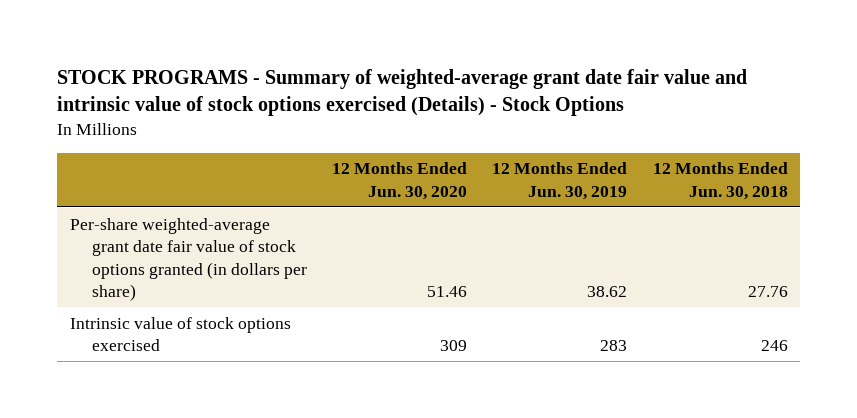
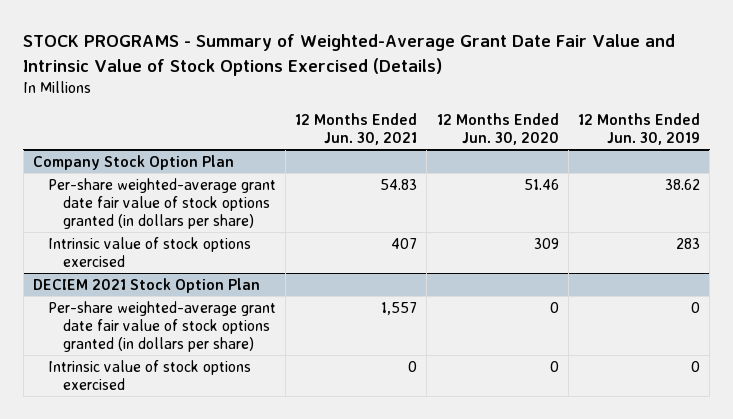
[57,69,748,117] STOCK PROGRAMS - Summary of weighted-average grant date fair value and intrinsic value of stock options exercised (Details) - Stock Options -> [23,34,676,76] STOCK PROGRAMS - Summary of Weighted-Average Grant Date Fair Value and Intrinsic Value of Stock Options Exercised (Details)
[652,162,788,200] 12 Months Ended Jun. 30, 2018 -> none
none -> [295,113,418,146] 12 Months Ended Jun. 30, 2021
none -> [32,154,234,170] Company Stock Option Plan
none -> [32,277,260,293] DECIEM 2021 Stock Option Plan
none -> [47,300,276,352] Per-share weighted-average grant date fair value of stock options granted (in dollars per share)
none -> [47,359,251,390] Intrinsic value of stock options exercised

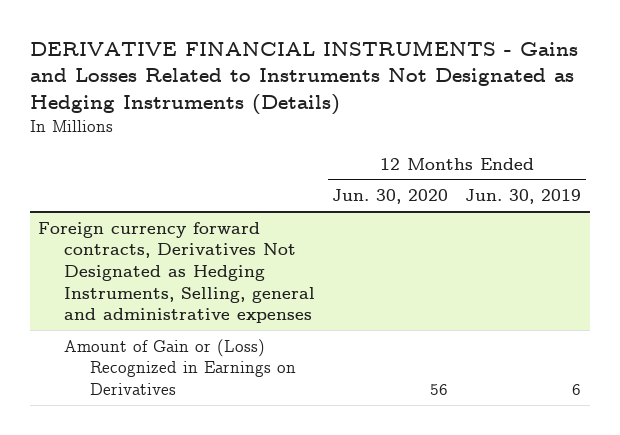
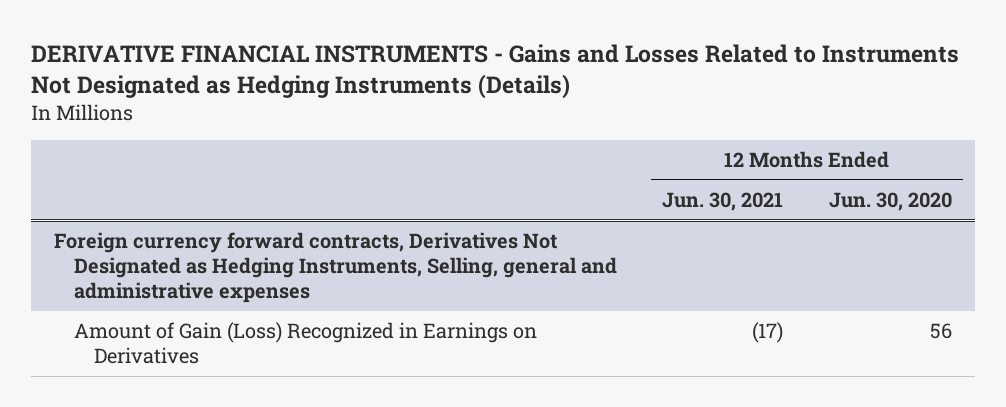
[465,189,582,205] Jun. 30, 2019 -> none
none -> [662,192,784,212] Jun. 30, 2021
[64,338,297,395] Amount of Gain or (Loss) Recognized in Earnings on Derivatives -> [73,322,537,364] Amount of Gain (Loss) Recognized in Earnings on Derivatives

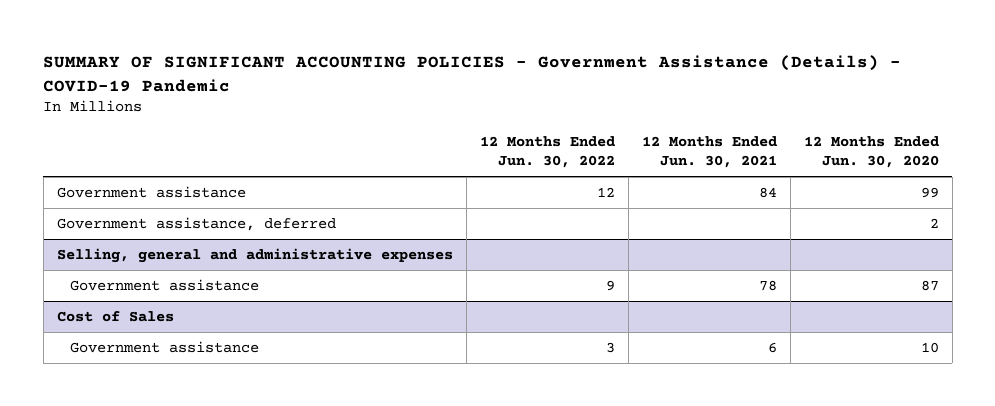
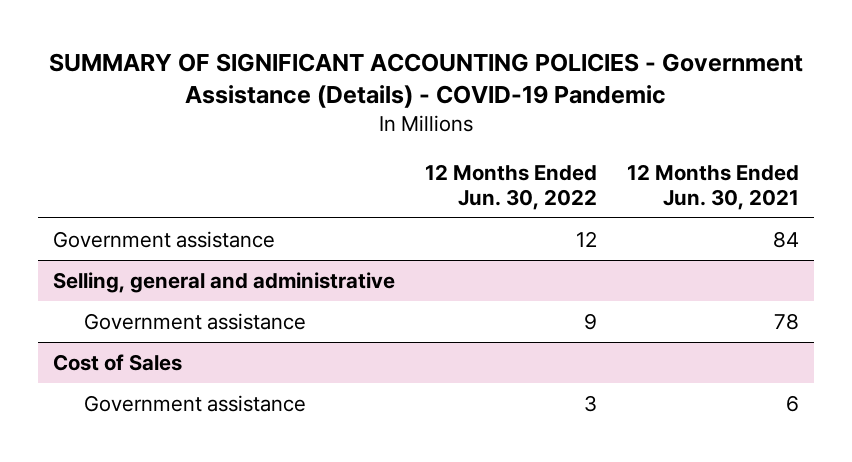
[803,136,939,169] 12 Months Ended Jun. 30, 2020 -> none
[56,216,336,231] Government assistance, deferred -> none
[56,247,453,263] Selling, general and administrative expenses -> [53,271,396,293] Selling, general and administrative

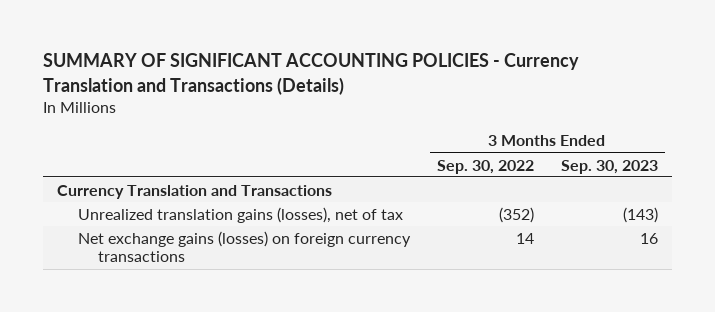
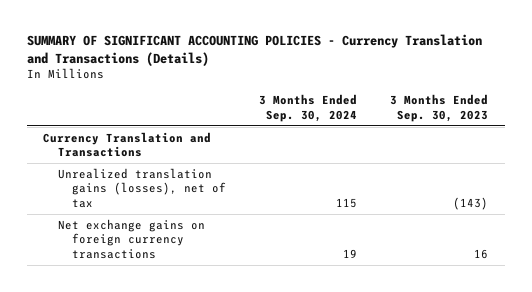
[436,159,534,174] Sep. 30, 2022 -> none
none -> [259,94,358,122] 3 Months Ended Sep. 30, 2024
[77,230,411,263] Net exchange gains (losses) on foreign currency transactions -> [57,218,205,260] Net exchange gains on foreign currency transactions

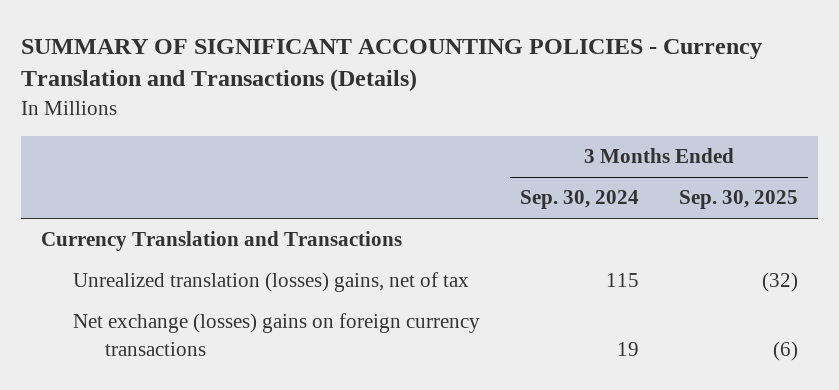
[390,94,489,122] 3 Months Ended Sep. 30, 2023 -> none
none -> [679,190,799,210] Sep. 30, 2025
[57,167,227,209] Unrealized translation gains (losses), net of tax -> [73,272,470,293] Unrealized translation (losses) gains, net of tax
[57,218,205,260] Net exchange gains on foreign currency transactions -> [73,313,481,356] Net exchange (losses) gains on foreign currency transactions

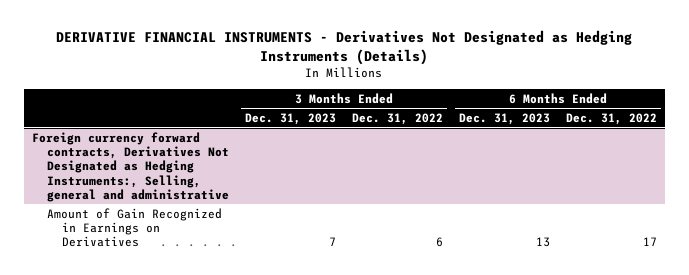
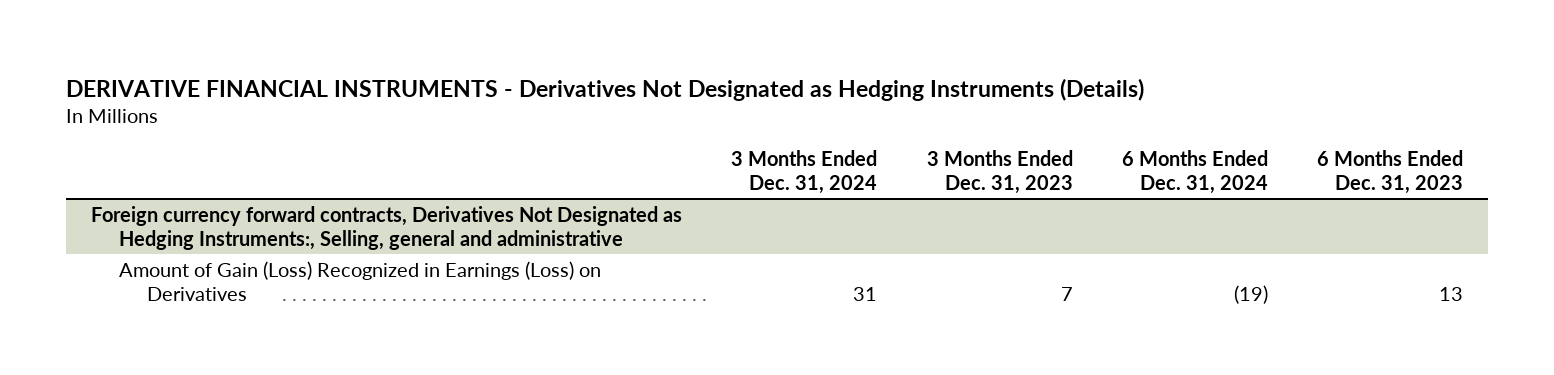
[351,112,443,125] Dec. 31, 2022 -> none
[565,112,657,125] Dec. 31, 2022 -> none
none -> [731,149,878,194] 3 Months Ended Dec. 31, 2024
none -> [1121,149,1268,194] 6 Months Ended Dec. 31, 2024
[46,207,222,248] Amount of Gain Recognized in Earnings on Derivatives -> [118,260,601,301] Amount of Gain (Loss) Recognized in Earnings (Loss) on Derivatives

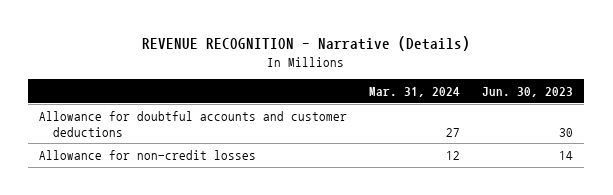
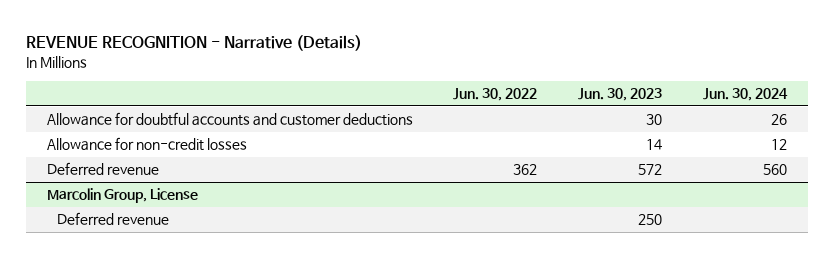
[369,87,461,98] Mar. 31, 2024 -> none
none -> [453,88,538,102] Jun. 30, 2022
none -> [703,88,789,102] Jun. 30, 2024
none -> [46,162,159,176] Deferred revenue
none -> [46,188,198,204] Marcolin Group, License
none -> [56,212,169,226] Deferred revenue

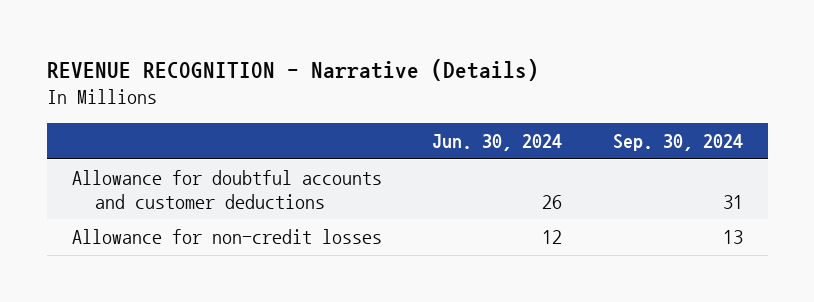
[453,88,538,102] Jun. 30, 2022 -> none
[578,88,663,102] Jun. 30, 2023 -> none
none -> [612,134,743,152] Sep. 30, 2024
[46,162,159,176] Deferred revenue -> none
[46,188,198,204] Marcolin Group, License -> none
[56,212,169,226] Deferred revenue -> none

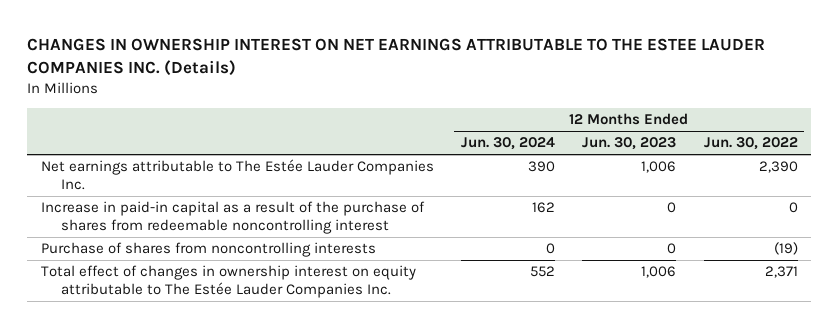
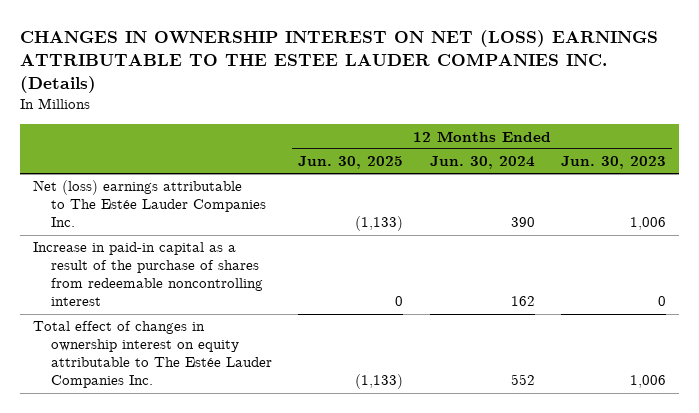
[27,38,766,77] CHANGES IN OWNERSHIP INTEREST ON NET EARNINGS ATTRIBUTABLE TO THE ESTEE LAUDER COMPANIES INC. (Details) -> [20,30,659,94] CHANGES IN OWNERSHIP INTEREST ON NET (LOSS) EARNINGS ATTRIBUTABLE TO THE ESTEE LAUDER COMPANIES INC. (Details)
[703,137,798,151] Jun. 30, 2022 -> none
none -> [298,156,404,170] Jun. 30, 2025
[40,159,434,191] Net earnings attributable to The Estée Lauder Companies Inc. -> [33,180,267,228] Net (loss) earnings attributable to The Estée Lauder Companies Inc.
[40,242,376,258] Purchase of shares from noncontrolling interests -> none

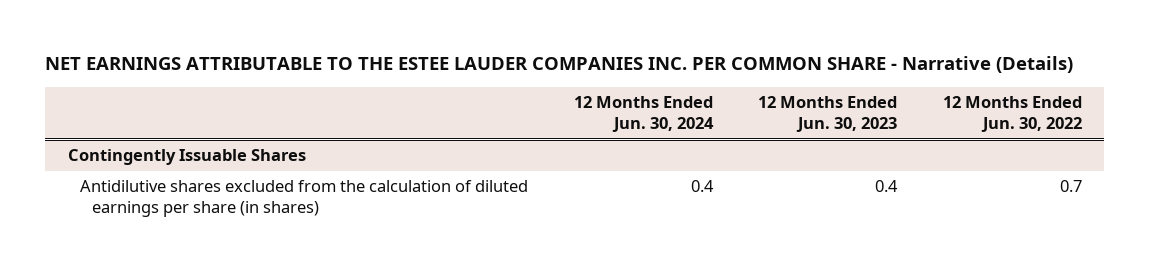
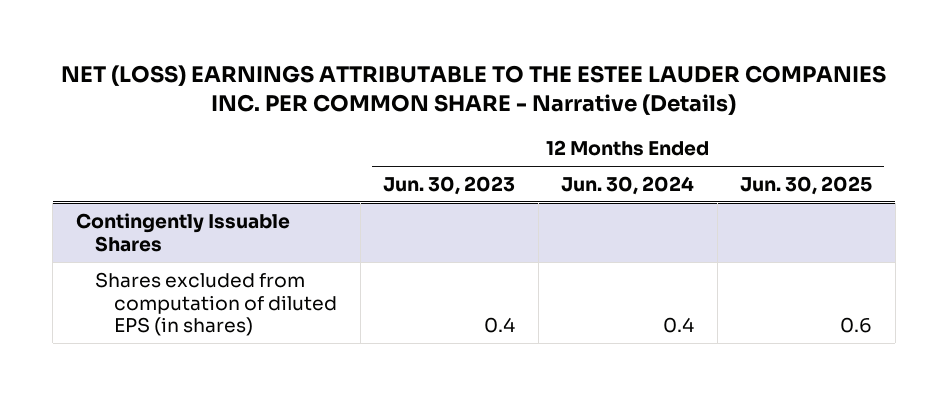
[45,56,1074,74] NET EARNINGS ATTRIBUTABLE TO THE ESTEE LAUDER COMPANIES INC. PER COMMON SHARE - Narrative (Details) -> [60,64,886,116] NET (LOSS) EARNINGS ATTRIBUTABLE TO THE ESTEE LAUDER COMPANIES INC. PER COMMON SHARE - Narrative (Details)
[942,96,1082,133] 12 Months Ended Jun. 30, 2022 -> none
none -> [740,175,873,195] Jun. 30, 2025
[80,180,529,218] Antidilutive shares excluded from the calculation of diluted earnings per share (in shares) -> [94,271,338,337] Shares excluded from computation of diluted EPS (in shares)

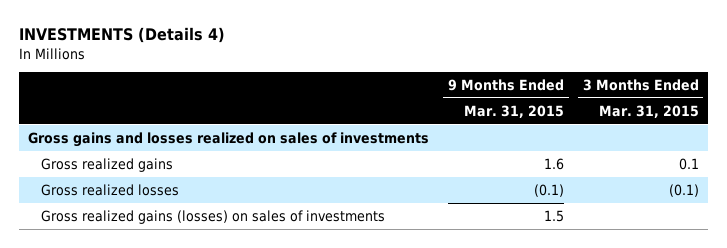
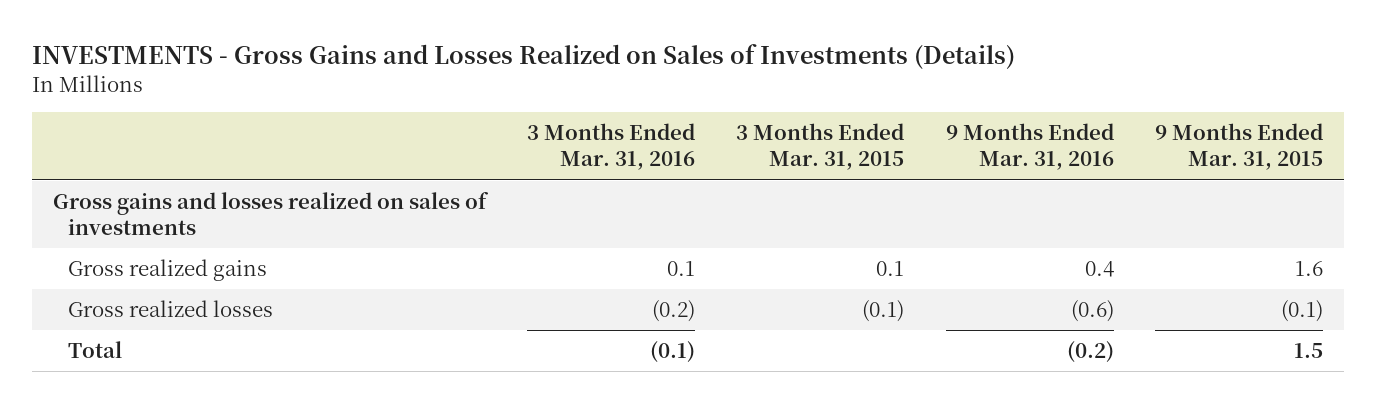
[18,27,225,44] INVESTMENTS (Details 4) -> [32,44,1016,70] INVESTMENTS - Gross Gains and Losses Realized on Sales of Investments (Details)
none -> [527,123,696,171] 3 Months Ended Mar. 31, 2016
none -> [945,123,1114,171] 9 Months Ended Mar. 31, 2016
[41,209,386,224] Gross realized gains (losses) on sales of investments -> [68,341,123,359] Total

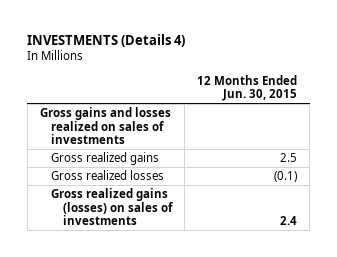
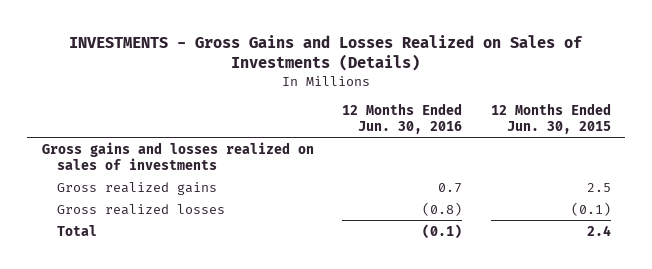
[27,33,186,47] INVESTMENTS (Details 4) -> [69,34,584,72] INVESTMENTS - Gross Gains and Losses Realized on Sales of Investments (Details)
none -> [342,102,463,134] 12 Months Ended Jun. 30, 2016
[51,188,174,226] Gross realized gains (losses) on sales of investments -> [56,224,97,236] Total

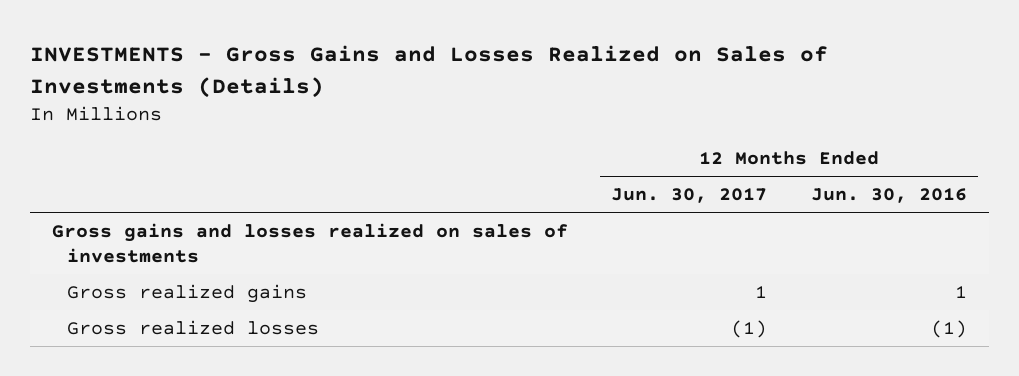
[490,102,611,134] 12 Months Ended Jun. 30, 2015 -> none
none -> [611,188,768,204] Jun. 30, 2017
[56,224,97,236] Total -> none
[438,182,463,193] 0.7 -> [955,285,968,298] 1
[422,201,463,216] (0.8) -> [931,319,968,338] (1)

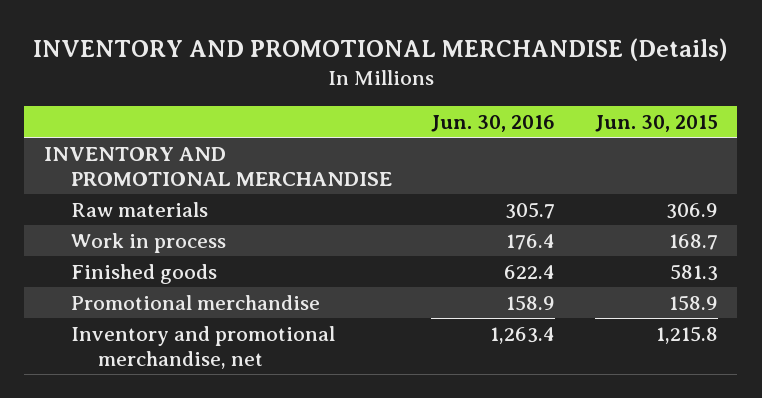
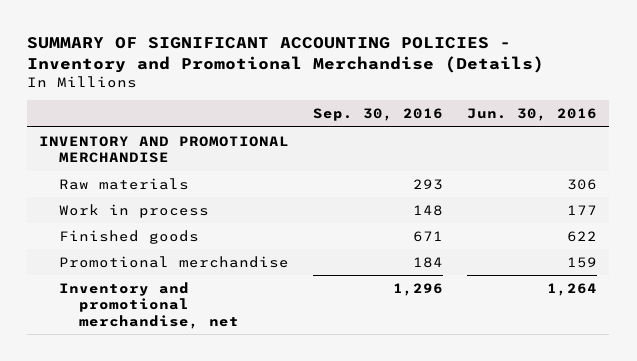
[32,37,728,61] INVENTORY AND PROMOTIONAL MERCHANDISE (Details) -> [27,37,545,73] SUMMARY OF SIGNIFICANT ACCOUNTING POLICIES - Inventory and Promotional Merchandise (Details)
[594,115,718,133] Jun. 30, 2015 -> none
none -> [313,108,444,122] Sep. 30, 2016
[505,201,556,219] 305.7 -> [567,178,598,190] 306
[506,233,556,250] 176.4 -> [567,204,598,215] 177
[504,264,556,279] 622.4 -> [567,230,598,242] 622
[506,294,556,311] 158.9 -> [567,256,598,268] 159
[490,326,556,344] 1,263.4 -> [547,282,598,296] 1,264

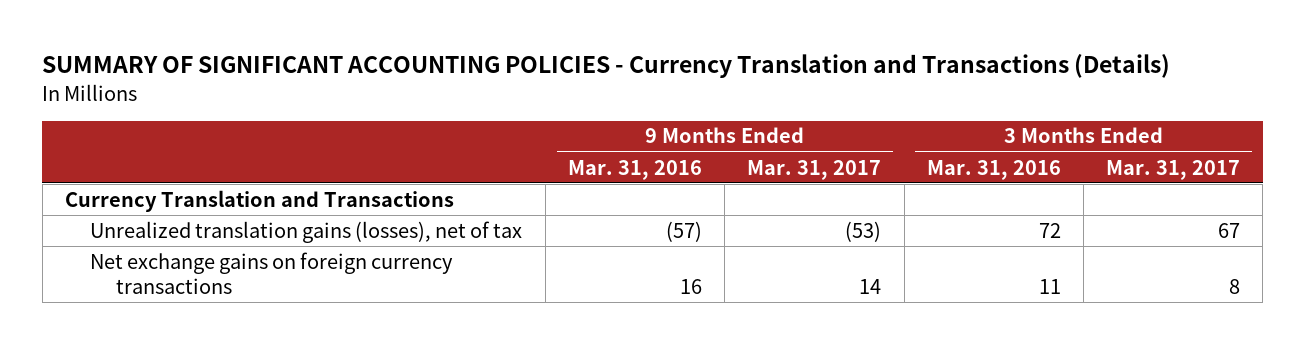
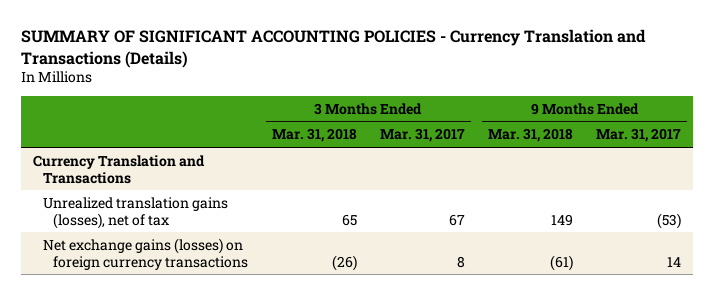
[567,159,702,180] Mar. 31, 2016 -> none
[926,159,1061,180] Mar. 31, 2016 -> none
none -> [271,128,357,143] Mar. 31, 2018
none -> [488,128,574,143] Mar. 31, 2018
[90,251,454,294] Net exchange gains on foreign currency transactions -> [43,237,249,270] Net exchange gains (losses) on foreign currency transactions

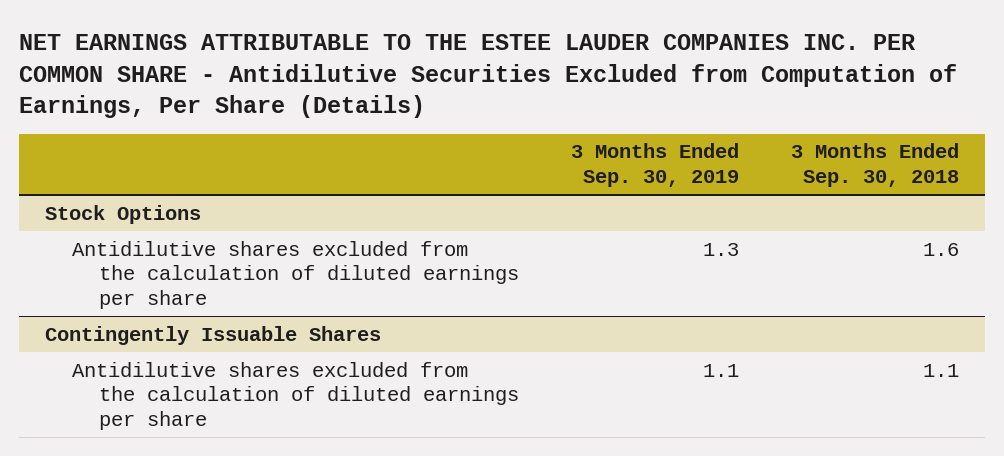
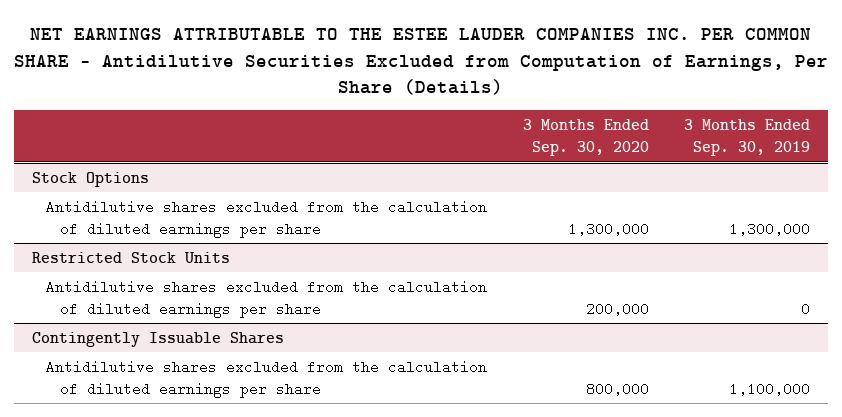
[790,143,959,187] 3 Months Ended Sep. 30, 2018 -> none
none -> [522,119,649,157] 3 Months Ended Sep. 30, 2020
[702,242,739,256] 1.3 -> [729,221,811,236] 1,300,000
none -> [31,251,230,263] Restricted Stock Units
none -> [45,279,487,318] Antidilutive shares excluded from the calculation of diluted earnings per share
[702,363,739,377] 1.1 -> [729,381,811,396] 1,100,000

